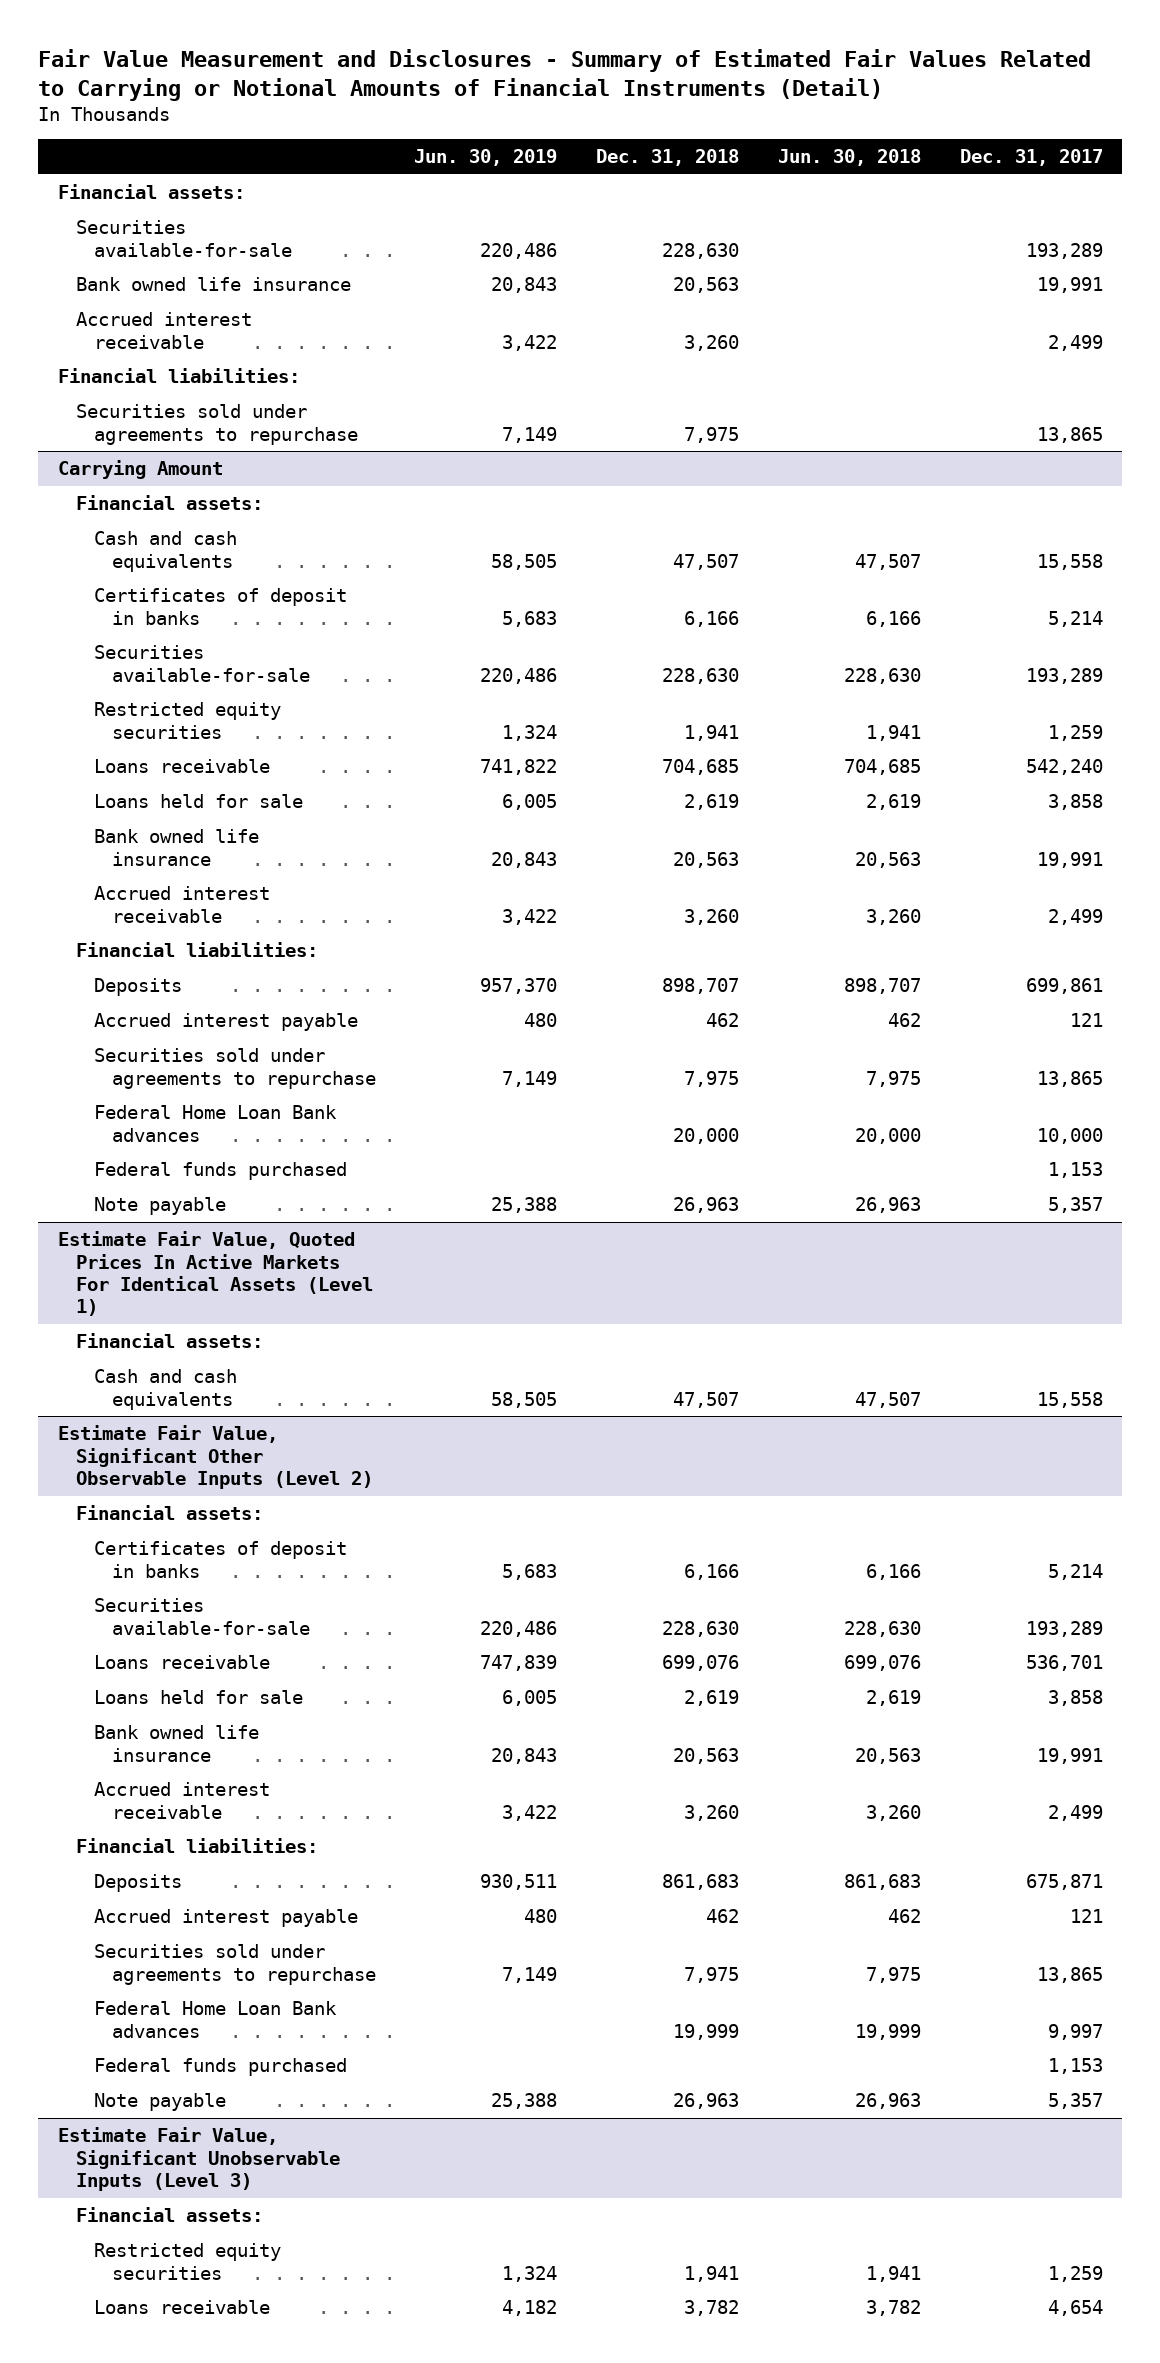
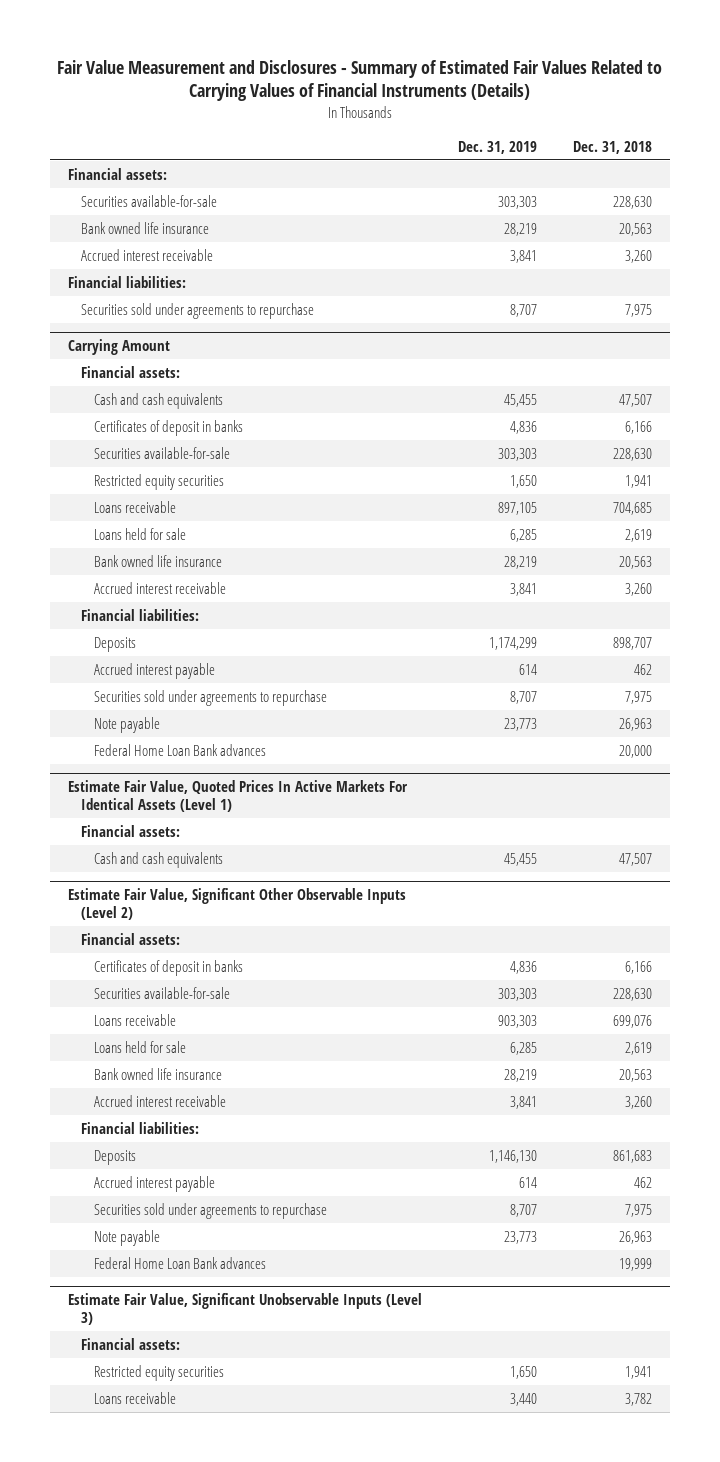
[38,48,1092,101] Fair Value Measurement and Disclosures - Summary of Estimated Fair Values Related to Carrying or Notional Amounts of Financial Instruments (Detail) -> [56,59,662,102] Fair Value Measurement and Disclosures - Summary of Estimated Fair Values Related to Carrying Values of Financial Instruments (Details)
[414,149,558,167] Jun. 30, 2019 -> none
[778,149,922,167] Jun. 30, 2018 -> none
[959,149,1103,167] Dec. 31, 2017 -> none
none -> [457,140,537,154] Dec. 31, 2019
[93,1162,347,1181] Federal funds purchased -> none
[93,1105,337,1142] Federal Home Loan Bank advances -> [93,743,266,756] Federal Home Loan Bank advances
[93,2058,347,2077] Federal funds purchased -> none
[93,2001,337,2038] Federal Home Loan Bank advances -> [93,1256,266,1269] Federal Home Loan Bank advances

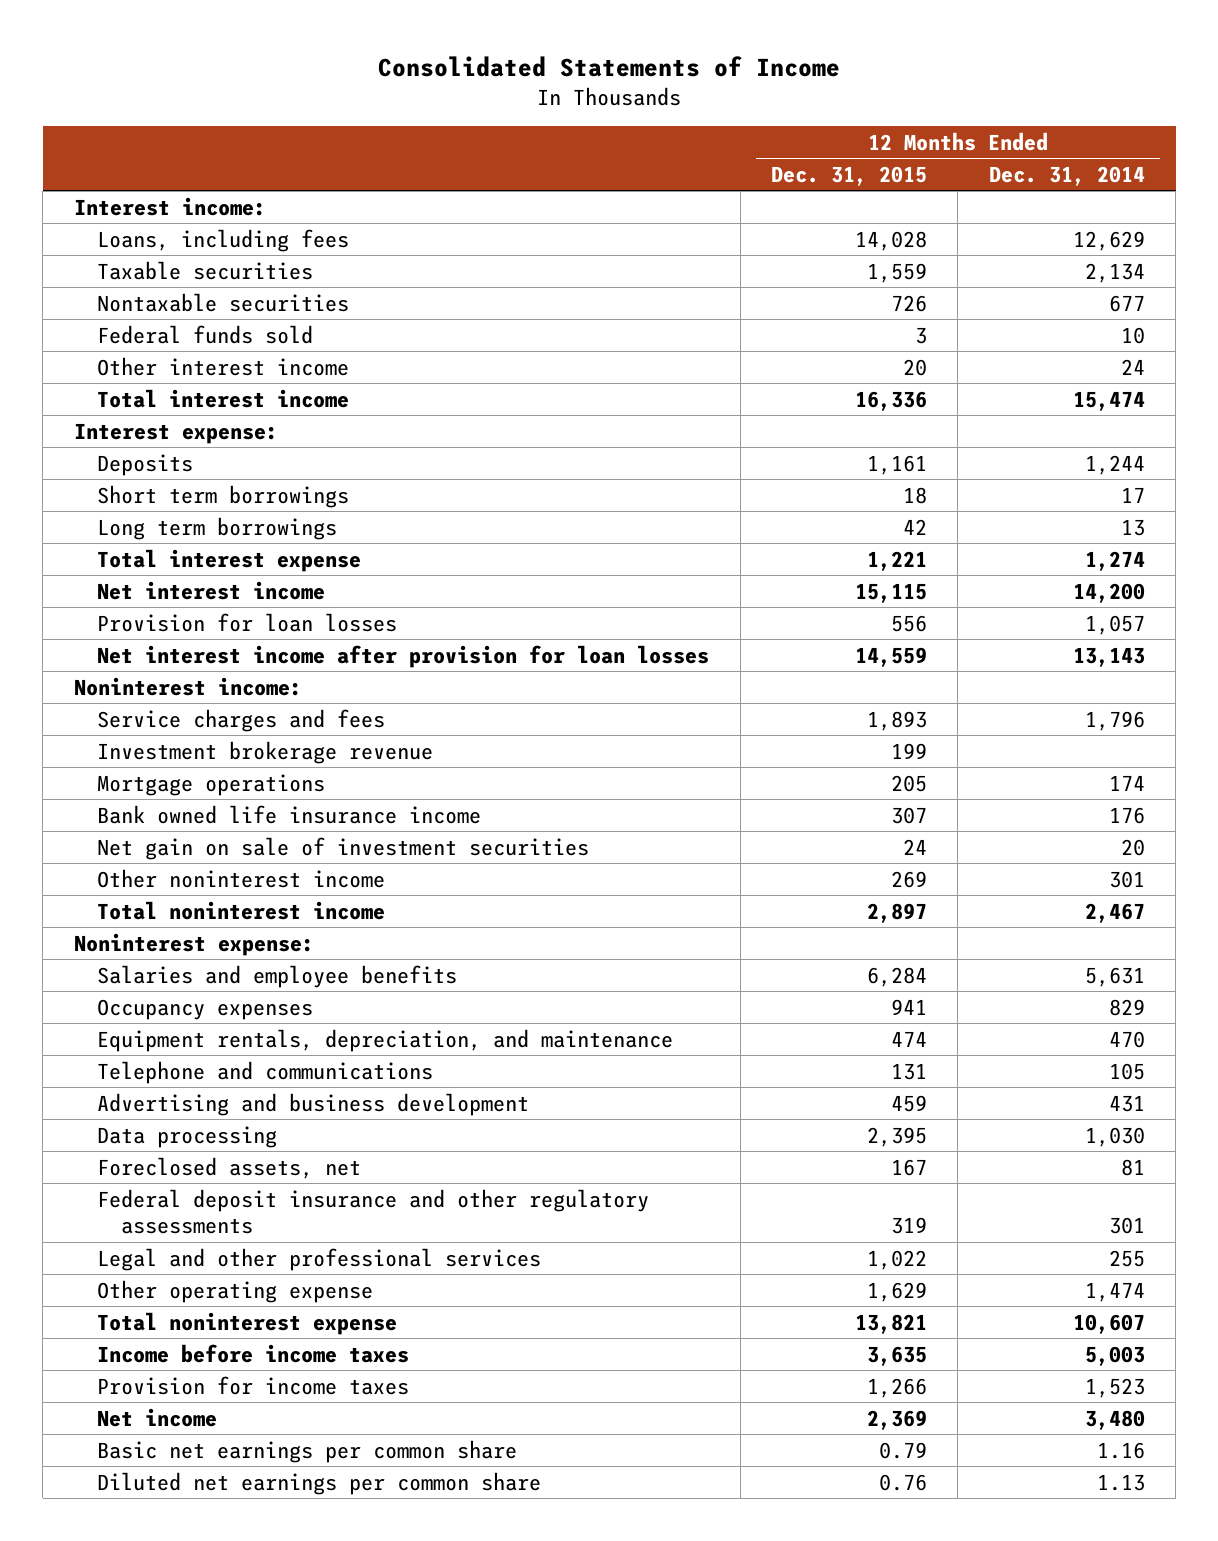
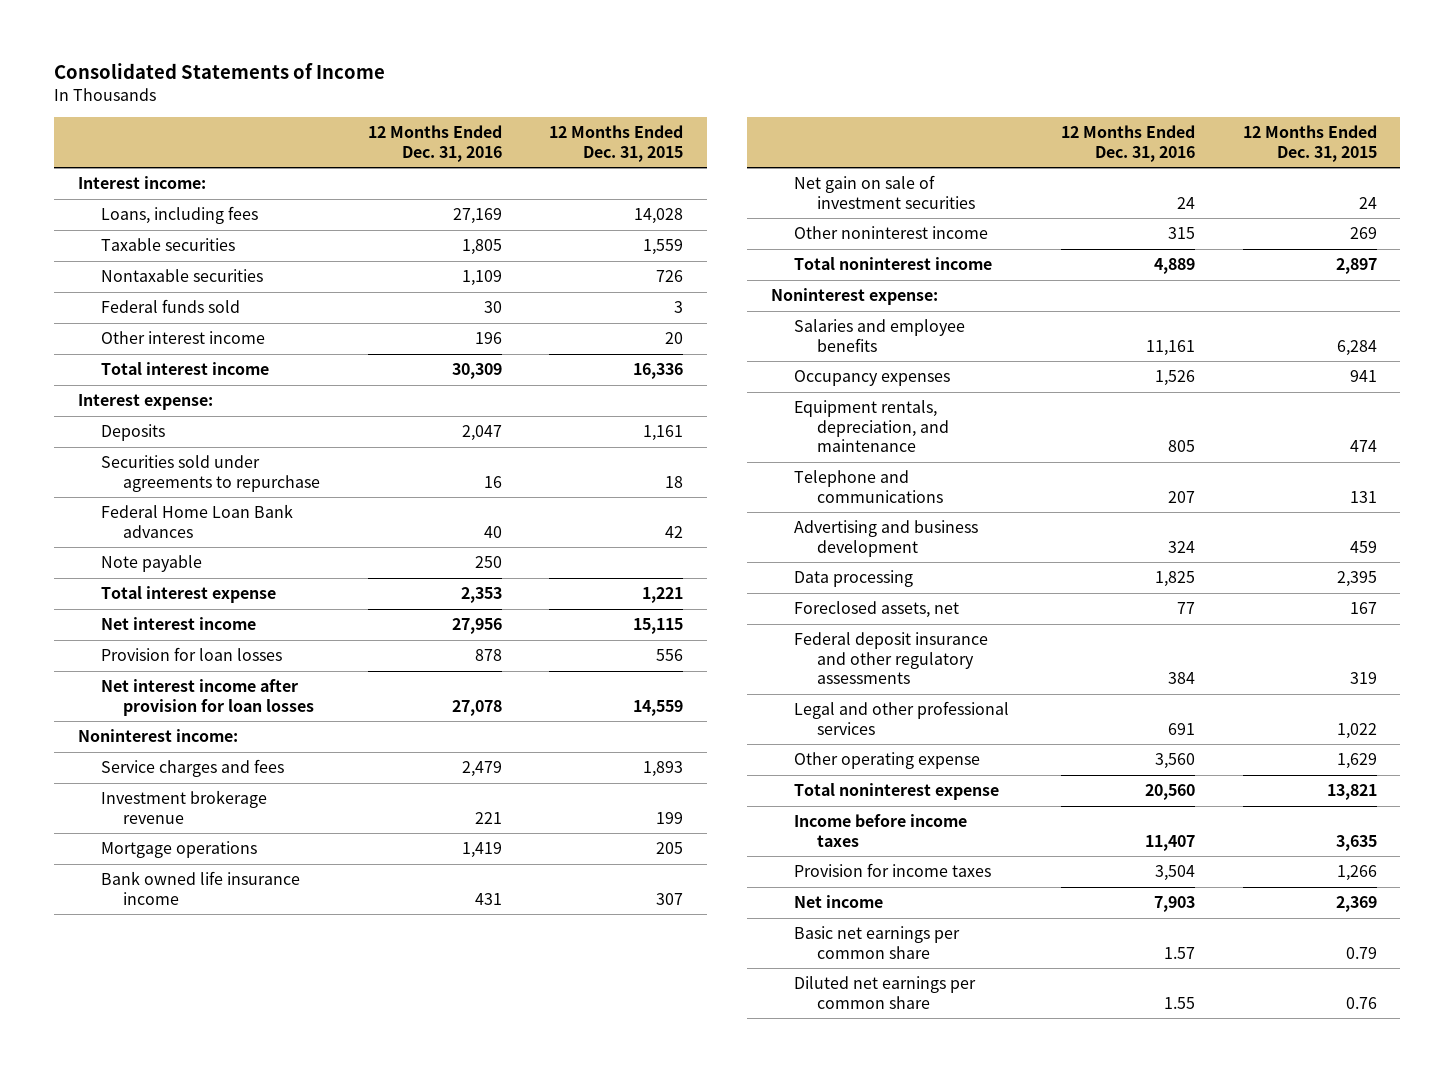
[988,165,1145,186] Dec. 31, 2014 -> none
none -> [367,125,502,162] 12 Months Ended Dec. 31, 2016
[97,484,350,508] Short term borrowings -> none
[97,516,338,540] Long term borrowings -> none
none -> [100,455,321,492] Securities sold under agreements to repurchase
none -> [100,504,293,538] Federal Home Loan Bank advances
none -> [100,555,202,573] Note payable

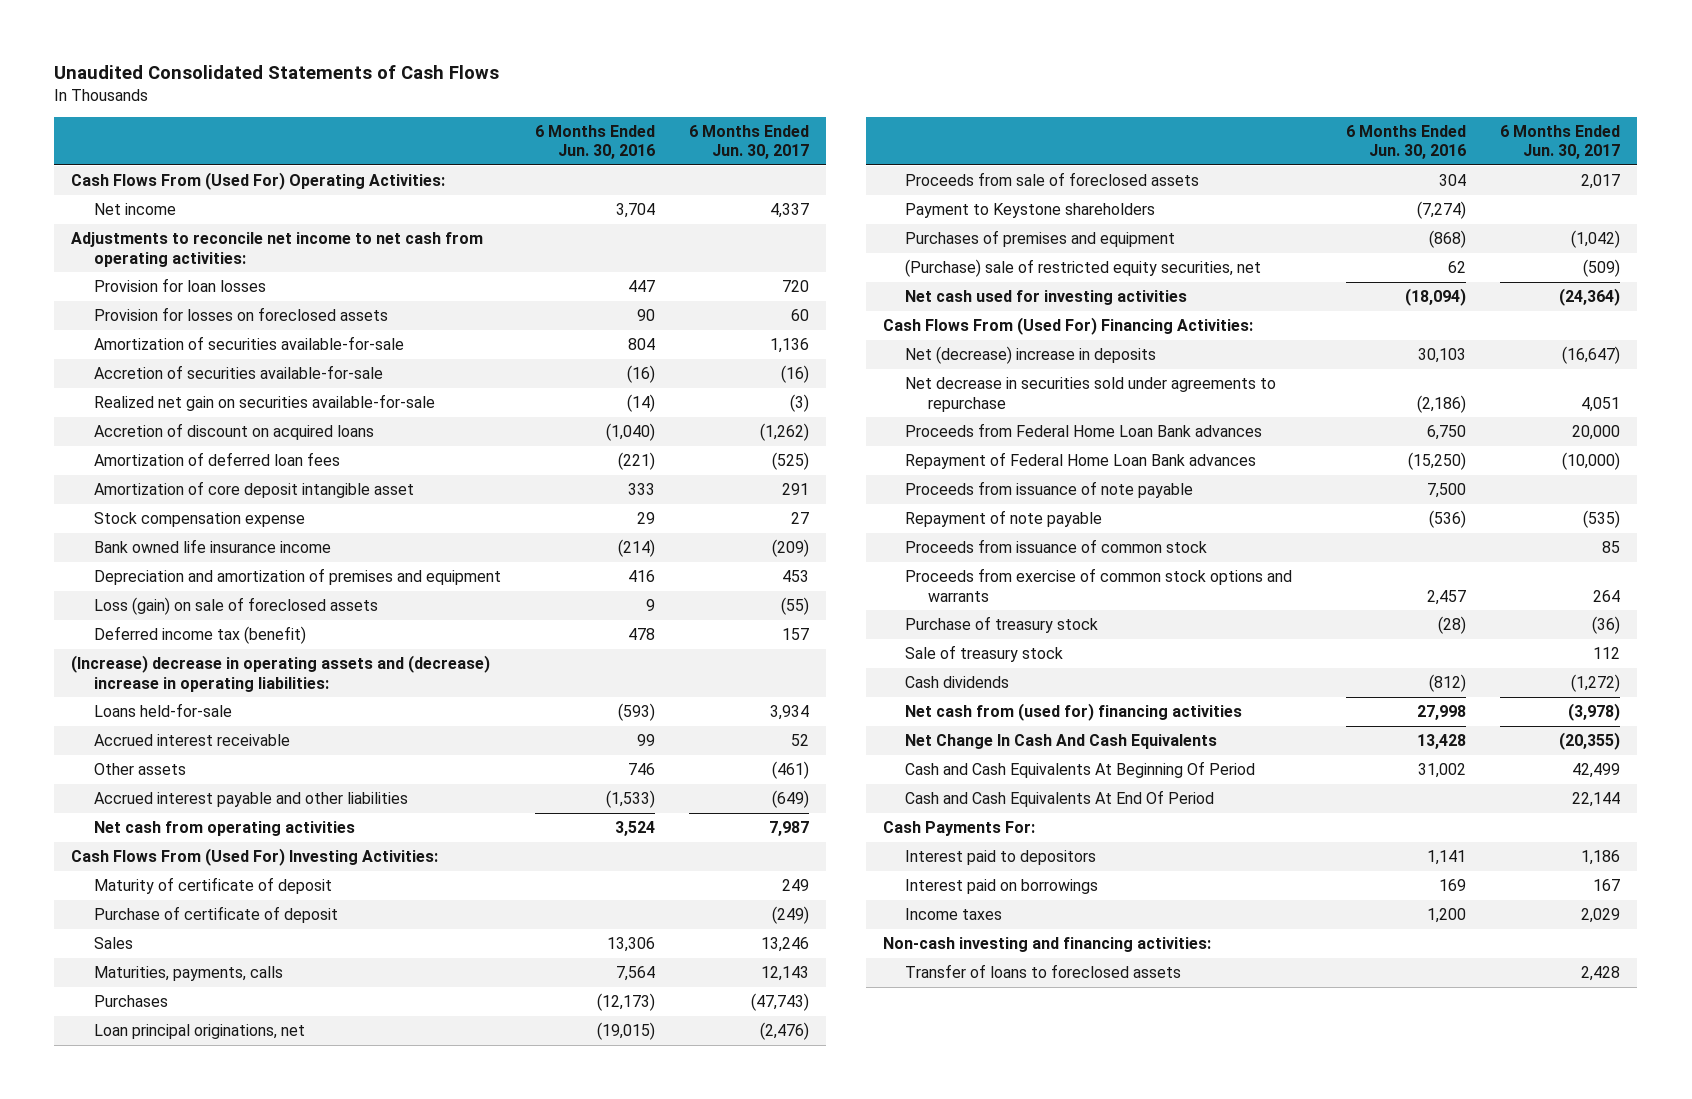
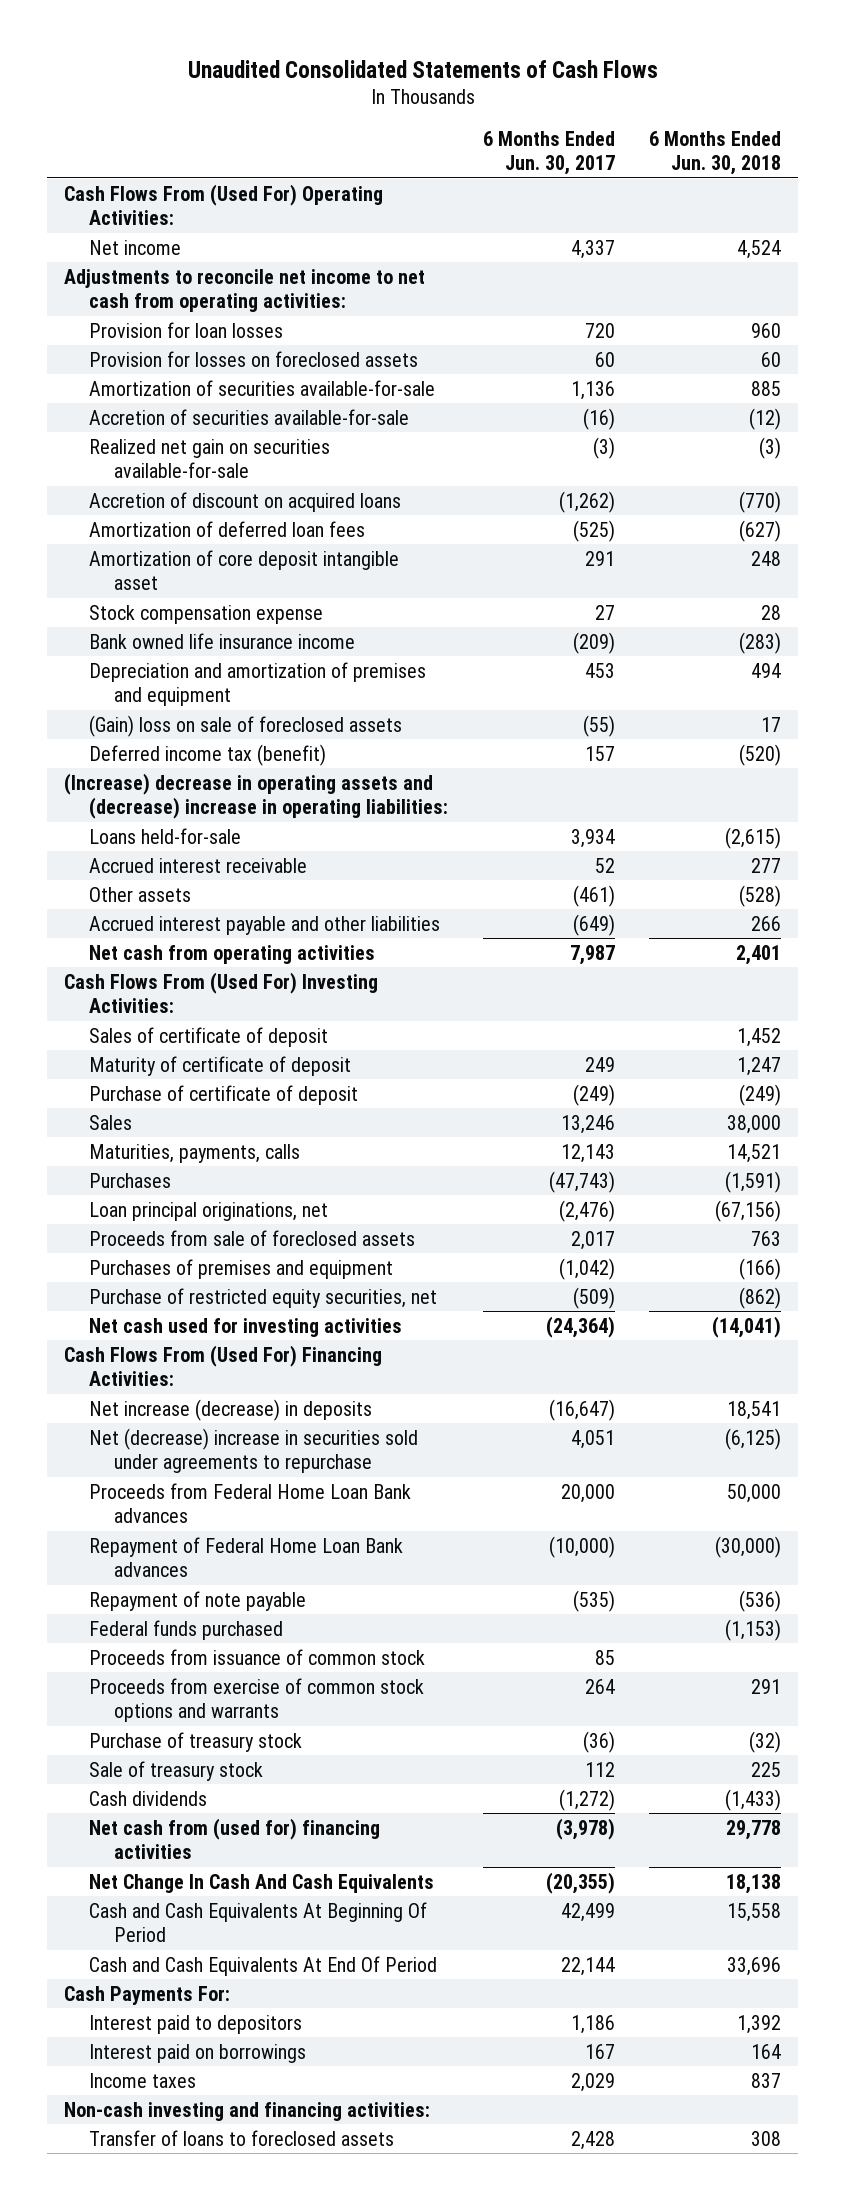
[534,124,655,160] 6 Months Ended Jun. 30, 2016 -> none
none -> [649,130,782,176] 6 Months Ended Jun. 30, 2018
[93,597,378,616] Loss (gain) on sale of foreclosed assets -> [89,714,403,737] (Gain) loss on sale of foreclosed assets
none -> [89,1026,329,1047] Sales of certificate of deposit
[905,203,1156,219] Payment to Keystone shareholders -> none
[905,259,1262,278] (Purchase) sale of restricted equity securities, net -> [89,1287,438,1308] Purchase of restricted equity securities, net
[905,346,1157,365] Net (decrease) increase in deposits -> [89,1398,373,1421] Net increase (decrease) in deposits
[905,377,1277,412] Net decrease in securities sold under agreements to repurchase -> [89,1427,419,1474] Net (decrease) increase in securities sold under agreements to repurchase
[905,481,1194,499] Proceeds from issuance of note payable -> none
none -> [89,1619,284,1640] Federal funds purchased

